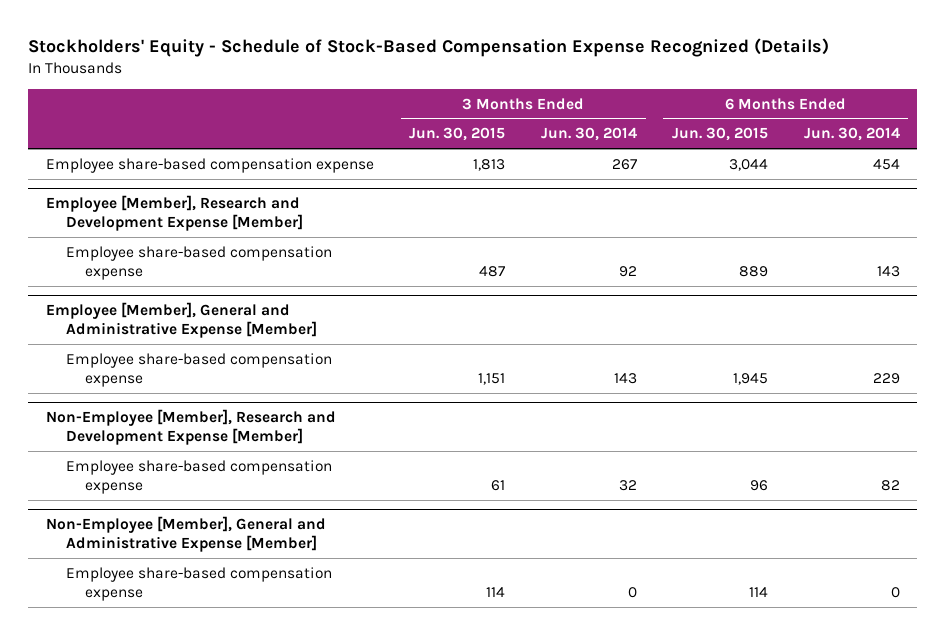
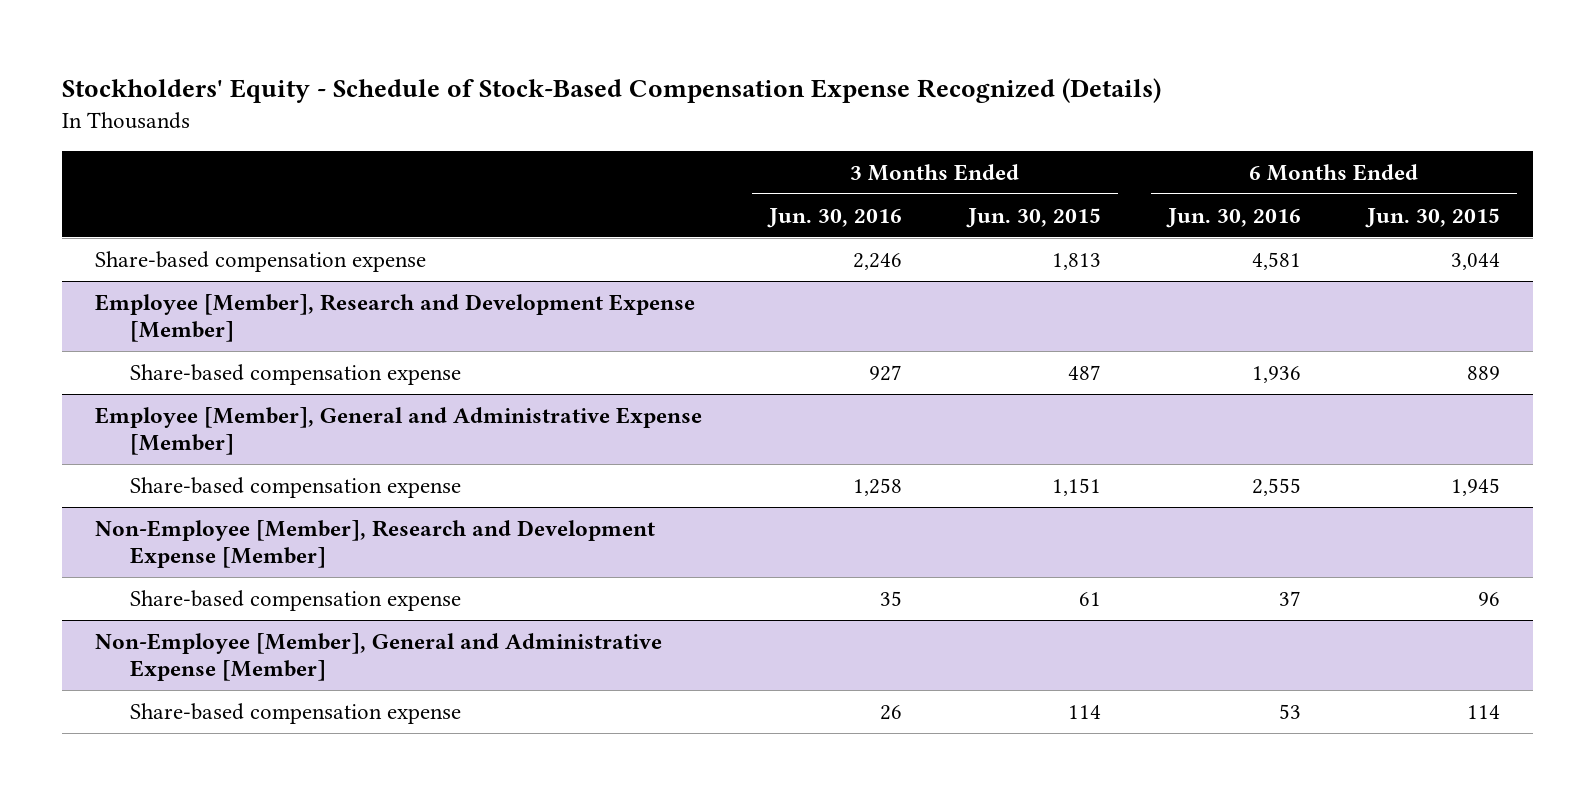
[540,127,637,142] Jun. 30, 2014 -> none
[803,127,900,142] Jun. 30, 2014 -> none
none -> [766,207,902,228] Jun. 30, 2016
none -> [1165,207,1301,228] Jun. 30, 2016
[45,157,374,173] Employee share-based compensation expense -> [94,250,426,272] Share-based compensation expense
[65,245,332,280] Employee share-based compensation expense -> [129,363,461,385] Share-based compensation expense
[65,352,332,387] Employee share-based compensation expense -> [129,476,461,498] Share-based compensation expense
[65,459,332,494] Employee share-based compensation expense -> [129,589,461,611] Share-based compensation expense
[65,566,332,601] Employee share-based compensation expense -> [129,702,461,724] Share-based compensation expense

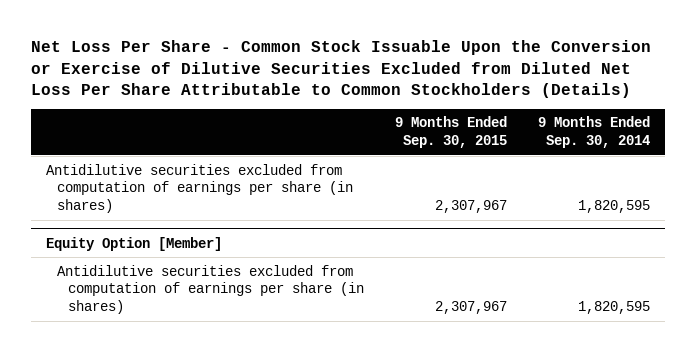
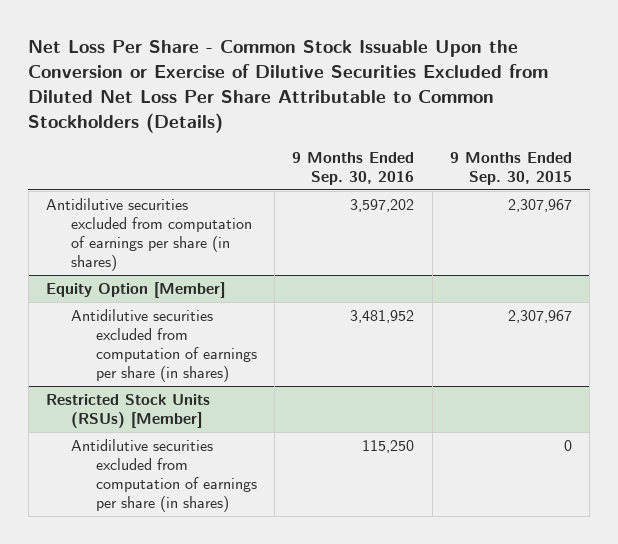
[537,116,650,149] 9 Months Ended Sep. 30, 2014 -> none
none -> [292,151,415,185] 9 Months Ended Sep. 30, 2016
none -> [45,394,210,429] Restricted Stock Units (RSUs) [Member]
none -> [70,439,257,513] Antidilutive securities excluded from computation of earnings per share (in shares)

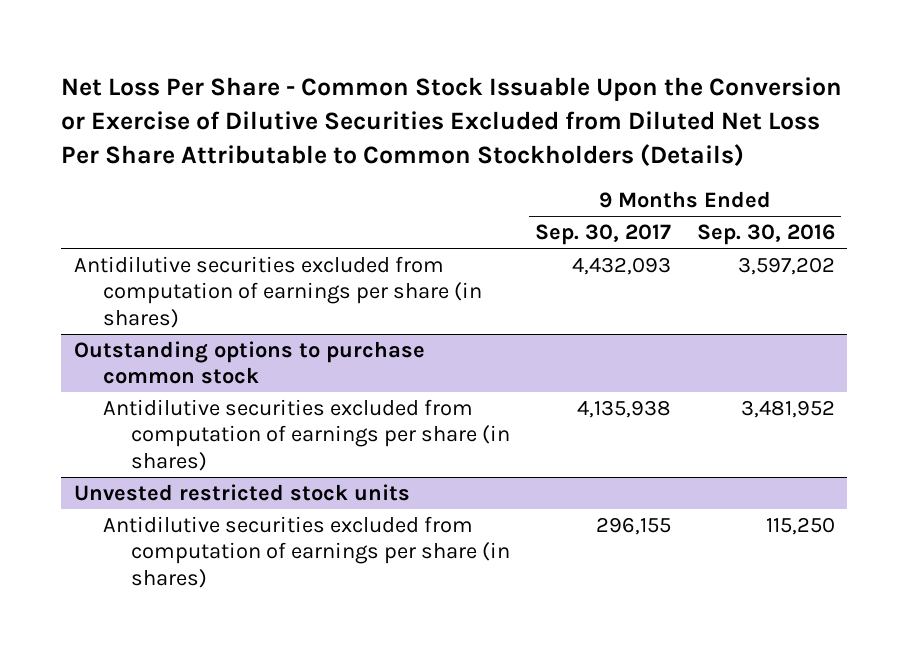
[450,151,573,185] 9 Months Ended Sep. 30, 2015 -> none
none -> [535,224,672,246] Sep. 30, 2017
[45,282,225,299] Equity Option [Member] -> [73,340,425,385] Outstanding options to purchase common stock
[45,394,210,429] Restricted Stock Units (RSUs) [Member] -> [73,483,410,501] Unvested restricted stock units

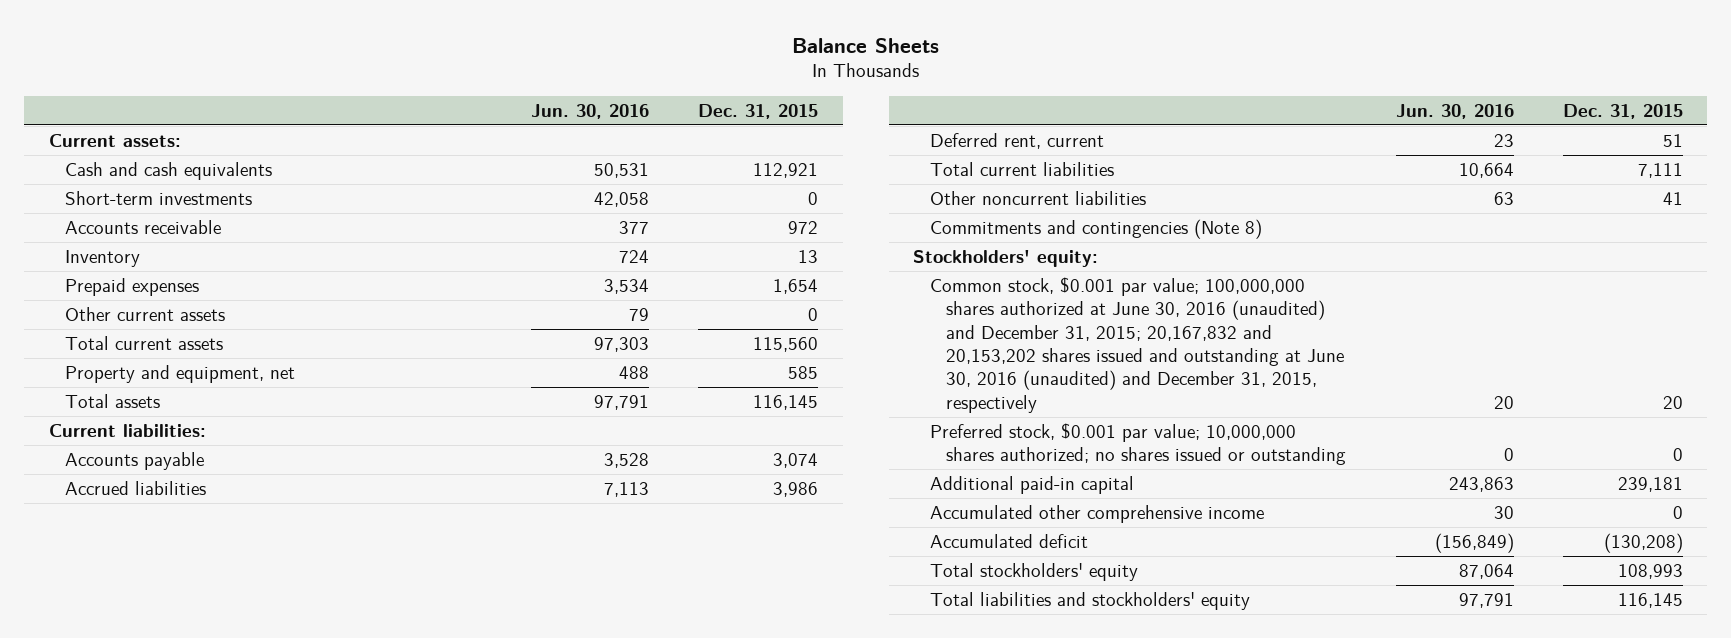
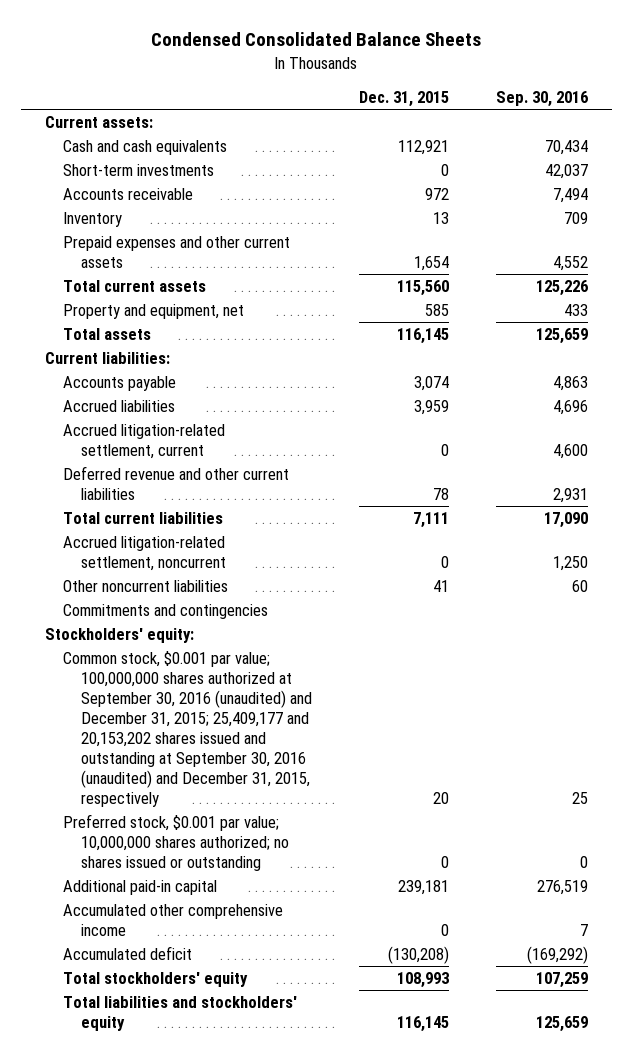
[791,37,939,53] Balance Sheets -> [151,32,482,47] Condensed Consolidated Balance Sheets
[530,103,649,119] Jun. 30, 2016 -> none
none -> [496,90,589,107] Sep. 30, 2016
[65,306,226,321] Other current assets -> none
[65,277,200,296] Prepaid expenses -> [62,235,290,268] Prepaid expenses and other current assets
[929,132,1104,149] Deferred rent, current -> none
[772,481,818,497] 3,986 -> [414,399,450,415] 3,959
none -> [62,423,225,459] Accrued litigation-related settlement, current
none -> [62,465,289,500] Deferred revenue and other current liabilities
none -> [62,535,226,571] Accrued litigation-related settlement, noncurrent
[929,218,1262,239] Commitments and contingencies (Note 8) -> [62,603,268,619] Commitments and contingencies
[929,276,1345,413] Common stock, $0.001 par value; 100,000,000 shares authorized at June 30, 2016 (unaudited) and December 31, 2015; 20,167,832 and 20,153,202 shares issued and outstanding at June 30, 2016 (unaudited) and December 31, 2015, respectively -> [62,650,312,808] Common stock, $0.001 par value; 100,000,000 shares authorized at September 30, 2016 (unaudited) and December 31, 2015; 25,409,177 and 20,153,202 shares issued and outstanding at September 30, 2016 (unaudited) and December 31, 2015, respectively

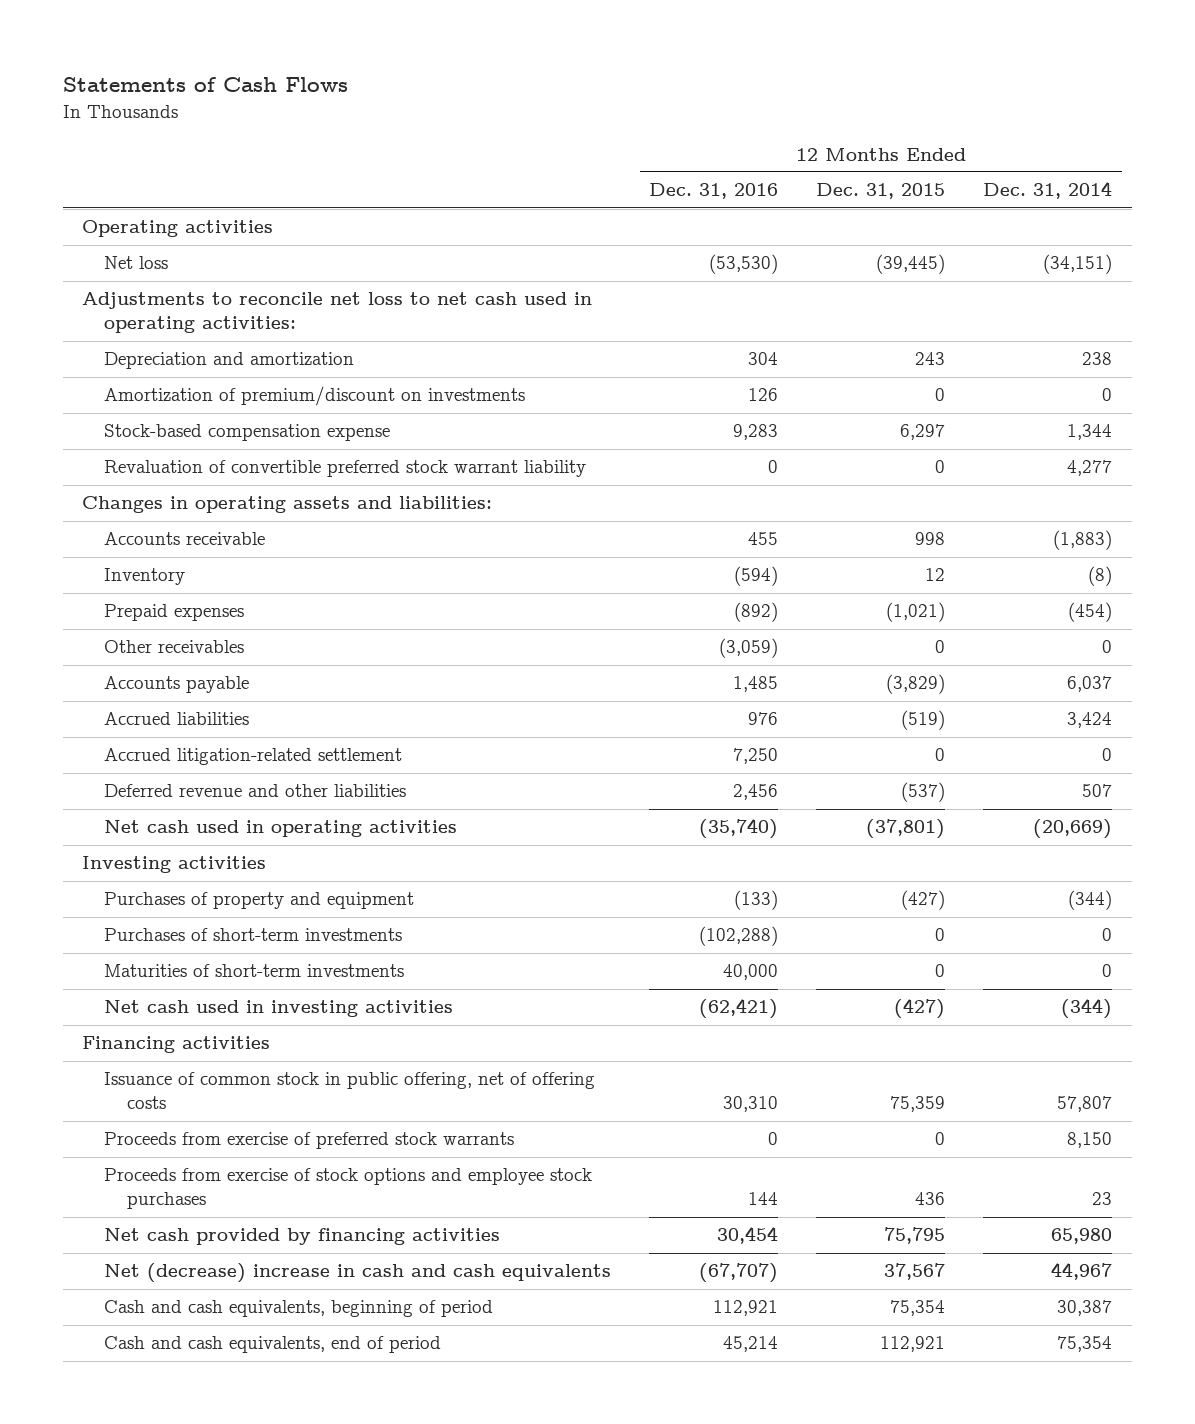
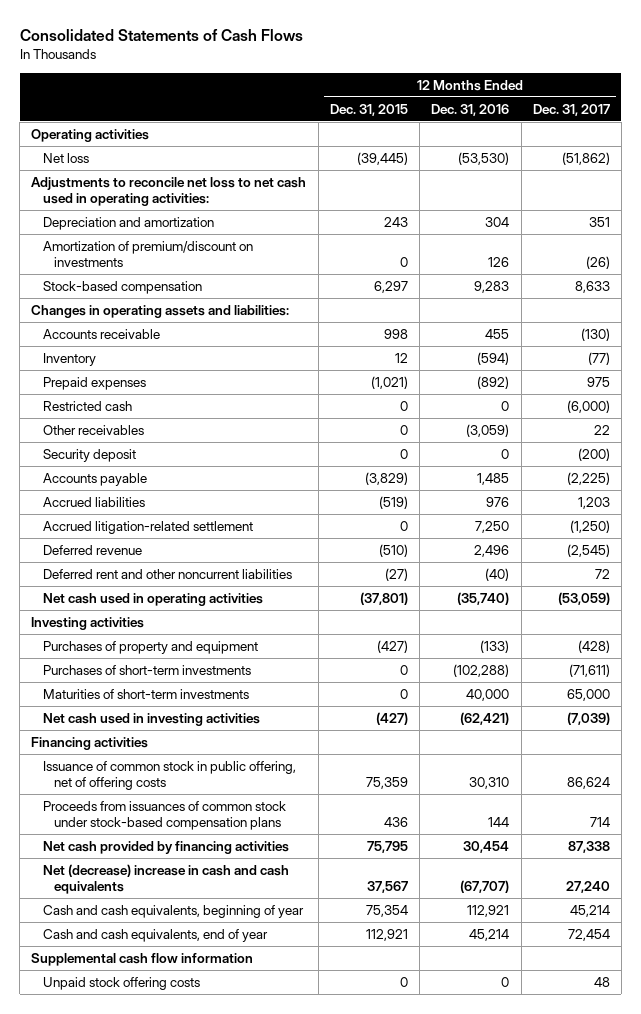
[63,77,349,93] Statements of Cash Flows -> [19,28,303,41] Consolidated Statements of Cash Flows
[983,181,1113,200] Dec. 31, 2014 -> none
none -> [532,103,610,116] Dec. 31, 2017
[104,460,587,478] Revaluation of convertible preferred stock warrant liability -> none
[104,424,391,442] Stock-based compensation expense -> [42,280,202,294] Stock-based compensation
none -> [42,400,132,411] Restricted cash
none -> [42,448,136,462] Security deposit
none -> [42,544,142,555] Deferred revenue
[104,784,407,798] Deferred revenue and other liabilities -> [42,568,292,579] Deferred rent and other noncurrent liabilities
[733,784,779,801] 2,456 -> [485,567,510,581] (40)
[901,782,946,803] (537) -> [384,567,408,581] (27)
[104,1132,515,1150] Proceeds from exercise of preferred stock warrants -> none
[104,1168,593,1210] Proceeds from exercise of stock options and employee stock purchases -> [42,800,286,830] Proceeds from issuances of common stock under stock-based compensation plans
[104,1300,494,1318] Cash and cash equivalents, beginning of period -> [42,904,304,918] Cash and cash equivalents, beginning of year
[104,1336,442,1354] Cash and cash equivalents, end of period -> [42,928,268,942] Cash and cash equivalents, end of year
none -> [31,952,254,966] Supplemental cash flow information
none -> [42,976,200,990] Unpaid stock offering costs

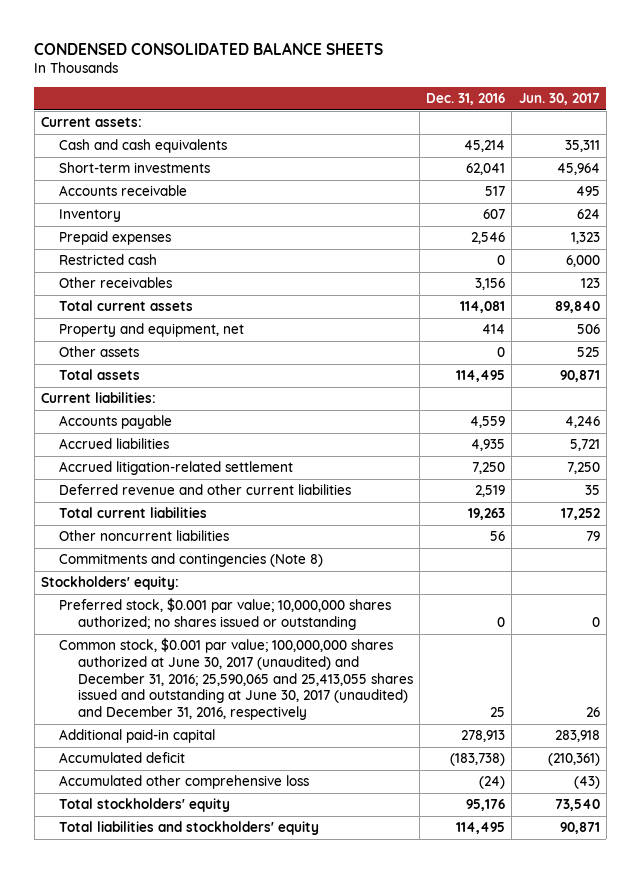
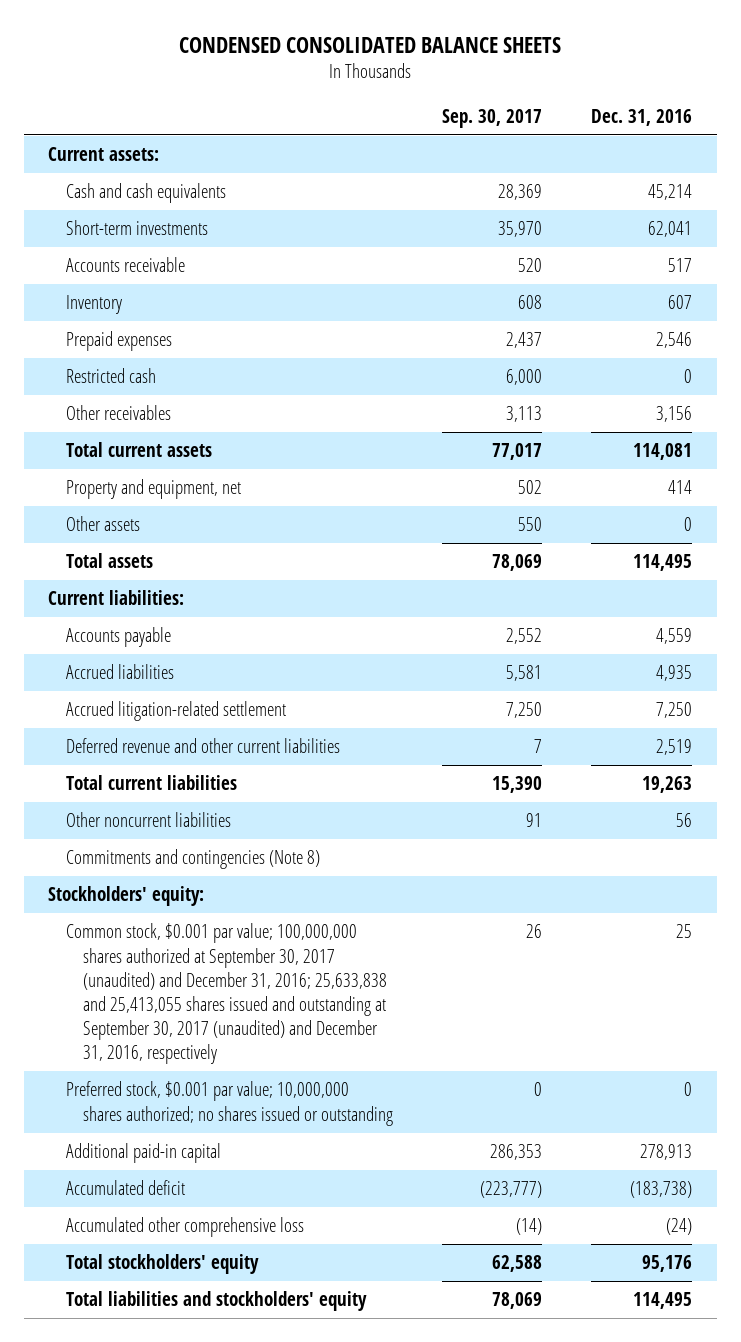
[518,92,600,105] Jun. 30, 2017 -> none
none -> [442,108,543,128] Sep. 30, 2017
none -> [65,923,387,1065] Common stock, $0.001 par value; 100,000,000 shares authorized at September 30, 2017 (unaudited) and December 31, 2016; 25,633,838 and 25,413,055 shares issued and outstanding at September 30, 2017 (unaudited) and December 31, 2016, respectively
[59,638,413,721] Common stock, $0.001 par value; 100,000,000 shares authorized at June 30, 2017 (unaudited) and December 31, 2016; 25,590,065 and 25,413,055 shares issued and outstanding at June 30, 2017 (unaudited) and December 31, 2016, respectively -> none

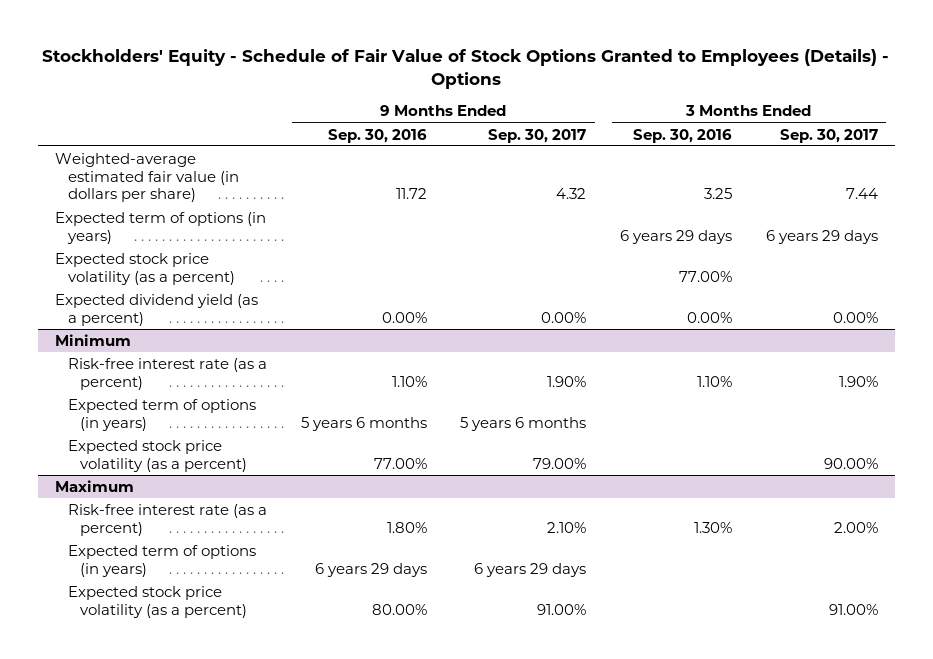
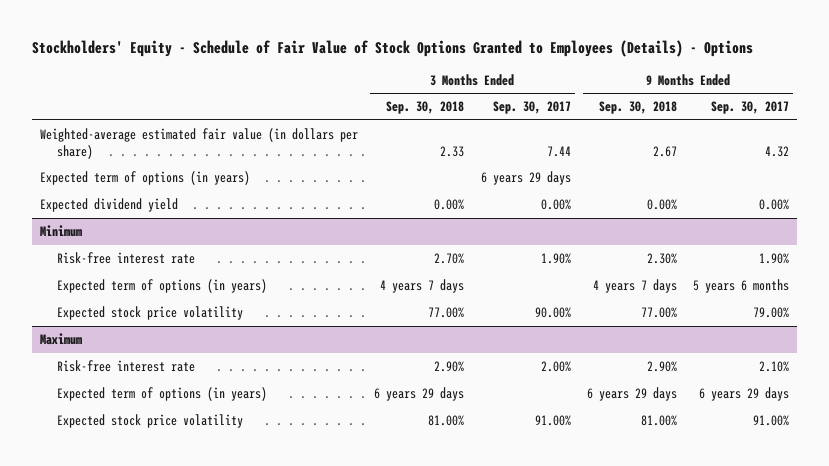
[327,128,427,143] Sep. 30, 2016 -> none
[633,128,733,143] Sep. 30, 2016 -> none
none -> [386,101,465,115] Sep. 30, 2018
none -> [598,101,677,115] Sep. 30, 2018
[55,252,235,285] Expected stock price volatility (as a percent) -> none
[55,293,259,326] Expected dividend yield (as a percent) -> [40,197,179,212] Expected dividend yield
[67,357,267,390] Risk-free interest rate (as a percent) -> [57,251,196,264] Risk-free interest rate
[67,439,248,472] Expected stock price volatility (as a percent) -> [57,305,244,320] Expected stock price volatility
[67,503,267,536] Risk-free interest rate (as a percent) -> [57,359,196,372] Risk-free interest rate
[67,585,248,618] Expected stock price volatility (as a percent) -> [57,413,244,428] Expected stock price volatility

